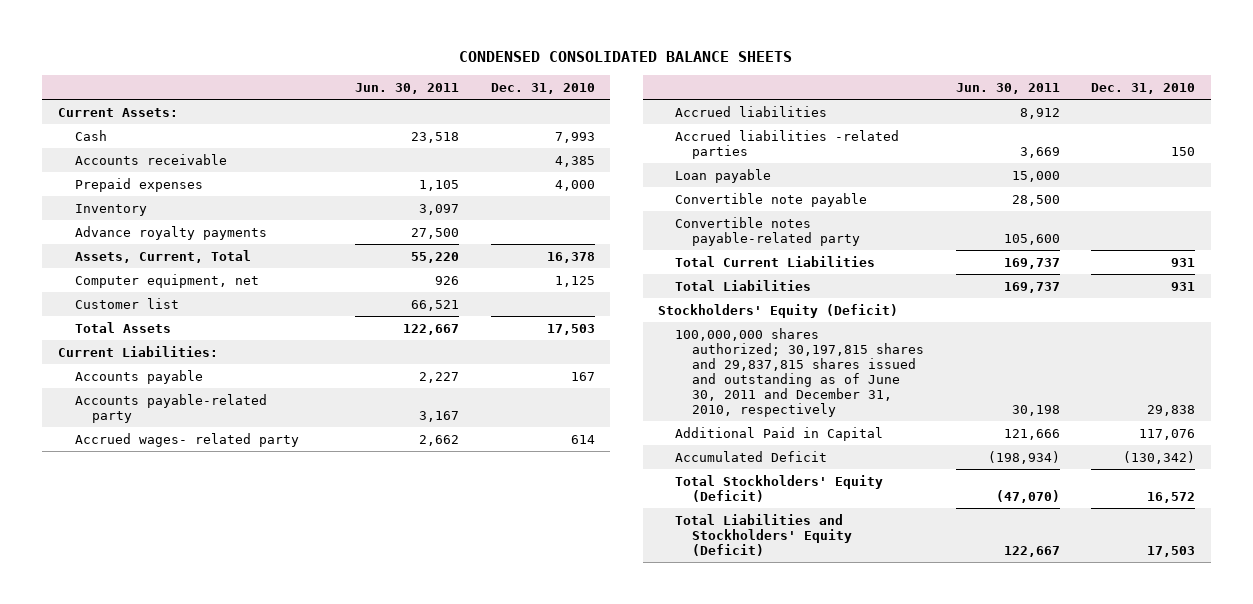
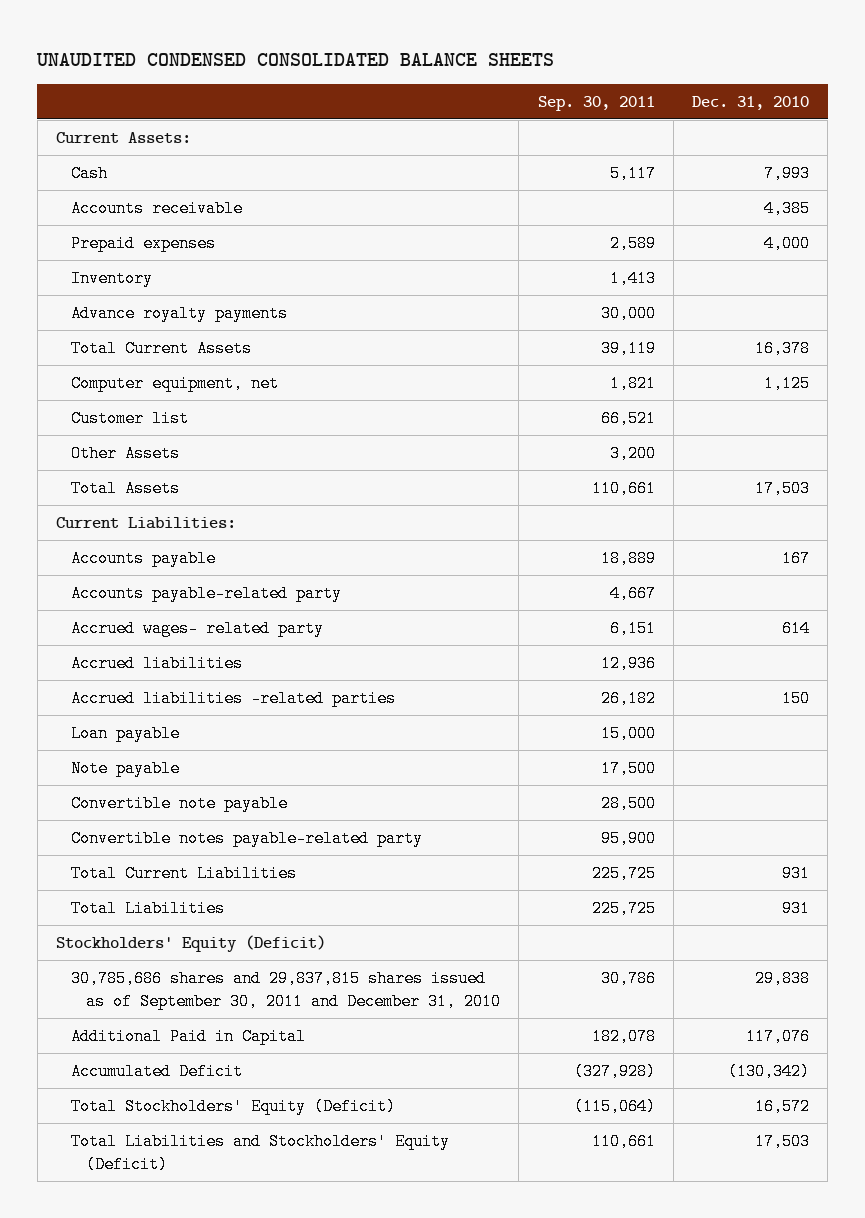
[459,51,793,63] CONDENSED CONSOLIDATED BALANCE SHEETS -> [36,52,555,66] UNAUDITED CONDENSED CONSOLIDATED BALANCE SHEETS
[355,83,460,95] Jun. 30, 2011 -> none
none -> [537,95,655,111] Sep. 30, 2011
[75,249,252,263] Assets, Current, Total -> [71,339,253,357] Total Current Assets
none -> [71,444,181,462] Other Assets
none -> [71,759,181,777] Note payable
[675,327,925,417] 100,000,000 shares authorized; 30,197,815 shares and 29,837,815 shares issued and outstanding as of June 30, 2011 and December 31, 2010, respectively -> [71,969,502,1010] 30,785,686 shares and 29,837,815 shares issued as of September 30, 2011 and December 31, 2010

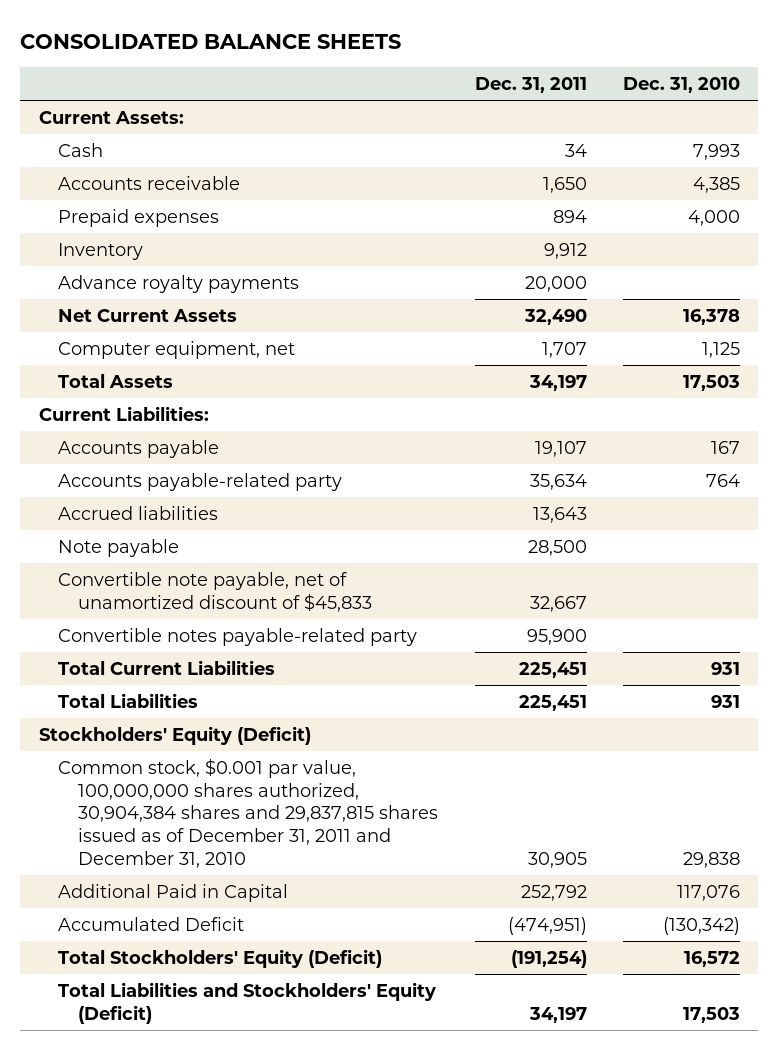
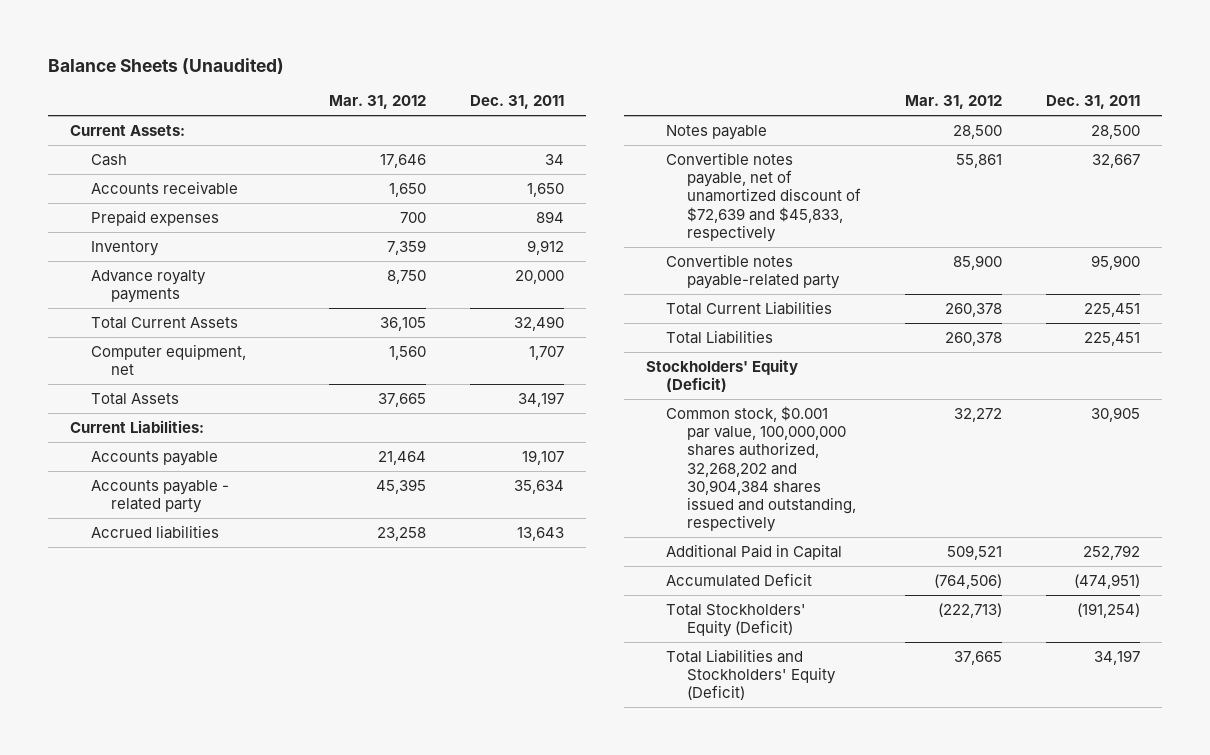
[20,33,402,49] CONSOLIDATED BALANCE SHEETS -> [48,57,285,74] Balance Sheets (Unaudited)
[623,76,741,93] Dec. 31, 2010 -> none
none -> [329,95,427,110] Mar. 31, 2012
[58,309,238,323] Net Current Assets -> [90,316,238,329] Total Current Assets
[58,473,343,492] Accounts payable-related party -> [90,479,229,514] Accounts payable - related party
[58,539,180,558] Note payable -> [666,124,768,140] Notes payable
[58,572,373,612] Convertible note payable, net of unamortized discount of $45,833 -> [666,151,861,242] Convertible notes payable, net of unamortized discount of $72,639 and $45,833, respectively
[58,758,439,868] Common stock, $0.001 par value, 100,000,000 shares authorized, 30,904,384 shares and 29,837,815 shares issued as of December 31, 2011 and December 31, 2010 -> [666,405,856,533] Common stock, $0.001 par value, 100,000,000 shares authorized, 32,268,202 and 30,904,384 shares issued and outstanding, respectively

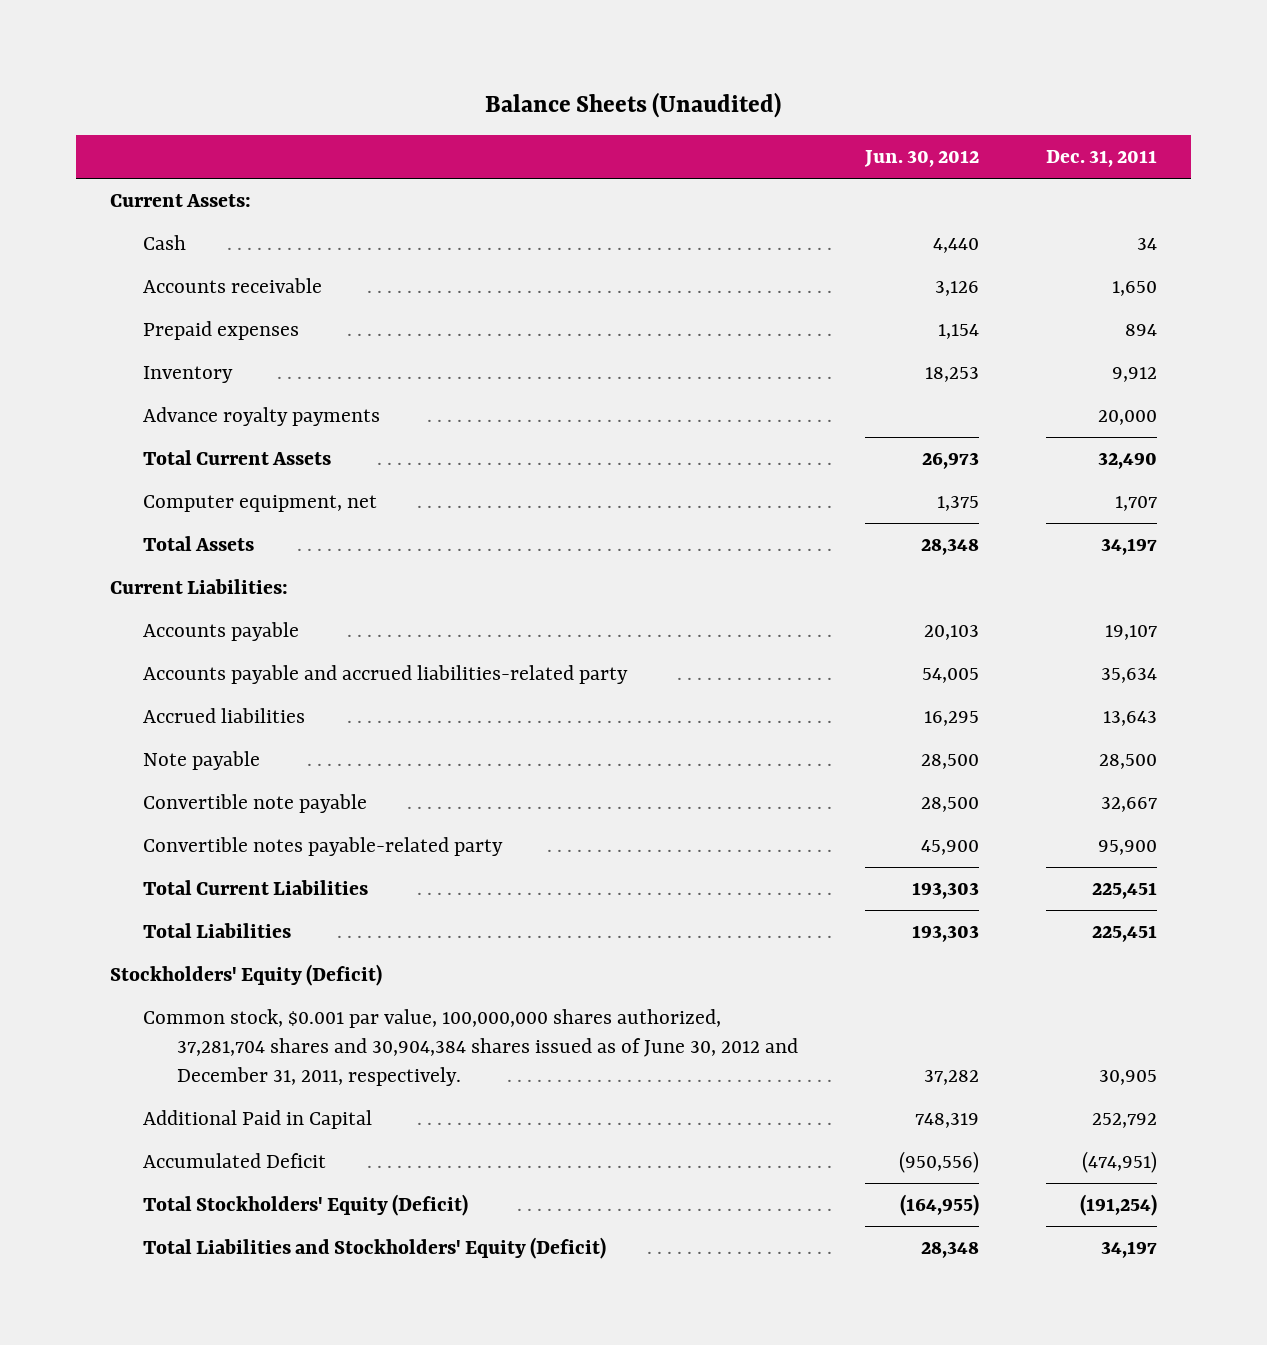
[329,95,427,110] Mar. 31, 2012 -> none
none -> [864,149,980,167] Jun. 30, 2012
[90,479,229,514] Accounts payable - related party -> [143,665,629,685] Accounts payable and accrued liabilities-related party
[666,124,768,140] Notes payable -> [143,751,261,771] Note payable
[666,151,861,242] Convertible notes payable, net of unamortized discount of $72,639 and $45,833, respectively -> [143,794,368,814] Convertible note payable
[666,405,856,533] Common stock, $0.001 par value, 100,000,000 shares authorized, 32,268,202 and 30,904,384 shares issued and outstanding, respectively -> [143,1009,799,1086] Common stock, $0.001 par value, 100,000,000 shares authorized, 37,281,704 shares and 30,904,384 shares issued as of June 30, 2012 and December 31, 2011, respectively.

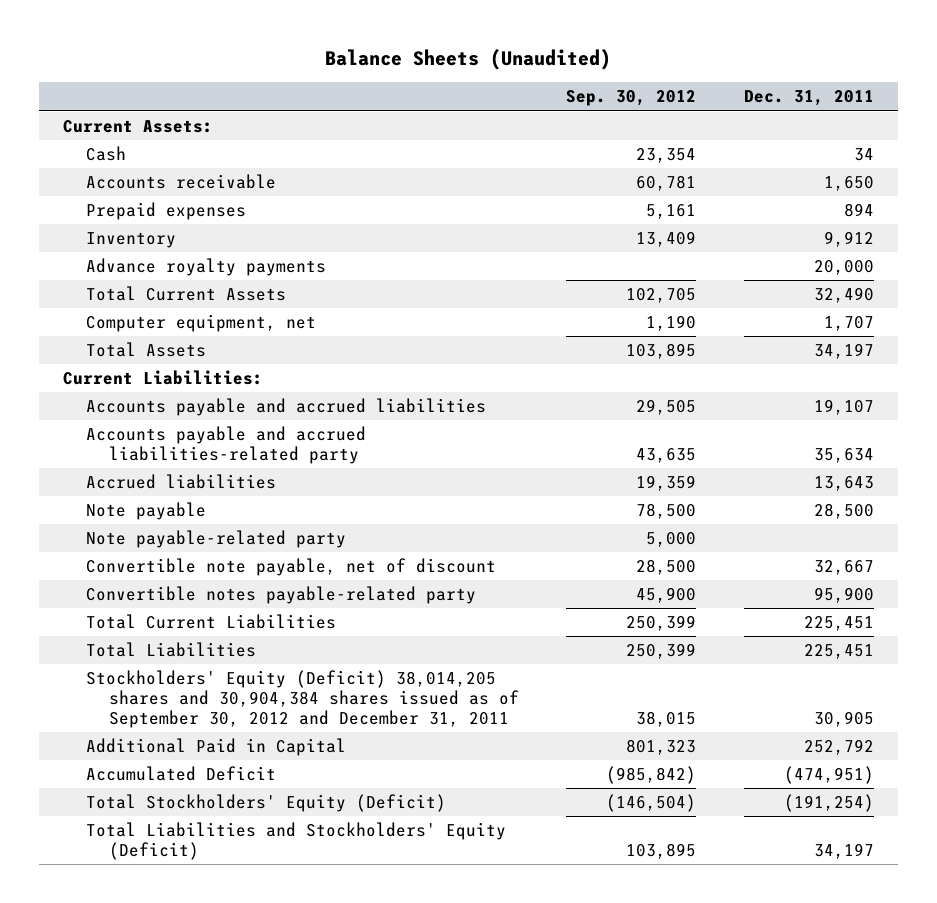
[864,149,980,167] Jun. 30, 2012 -> none
none -> [566,90,697,107] Sep. 30, 2012
[143,622,300,642] Accounts payable -> [85,398,486,417] Accounts payable and accrued liabilities
none -> [85,530,346,549] Note payable-related party
[143,794,368,814] Convertible note payable -> [85,558,496,577] Convertible note payable, net of discount
[109,964,382,987] Stockholders' Equity (Deficit) -> none
[143,1009,799,1086] Common stock, $0.001 par value, 100,000,000 shares authorized, 37,281,704 shares and 30,904,384 shares issued as of June 30, 2012 and December 31, 2011, respectively. -> [85,670,519,728] Stockholders' Equity (Deficit) 38,014,205 shares and 30,904,384 shares issued as of September 30, 2012 and December 31, 2011

